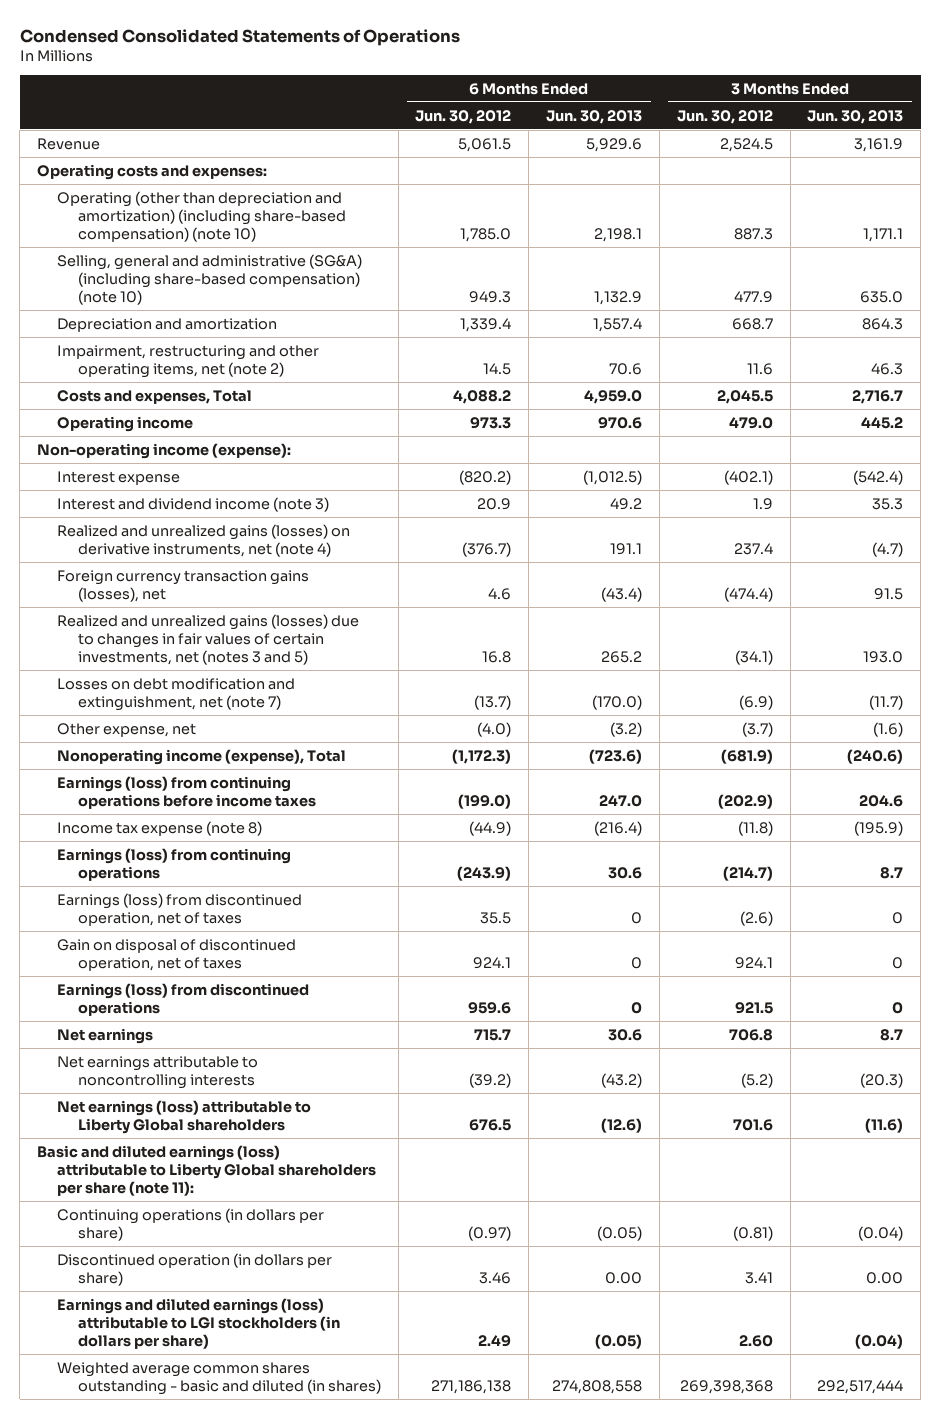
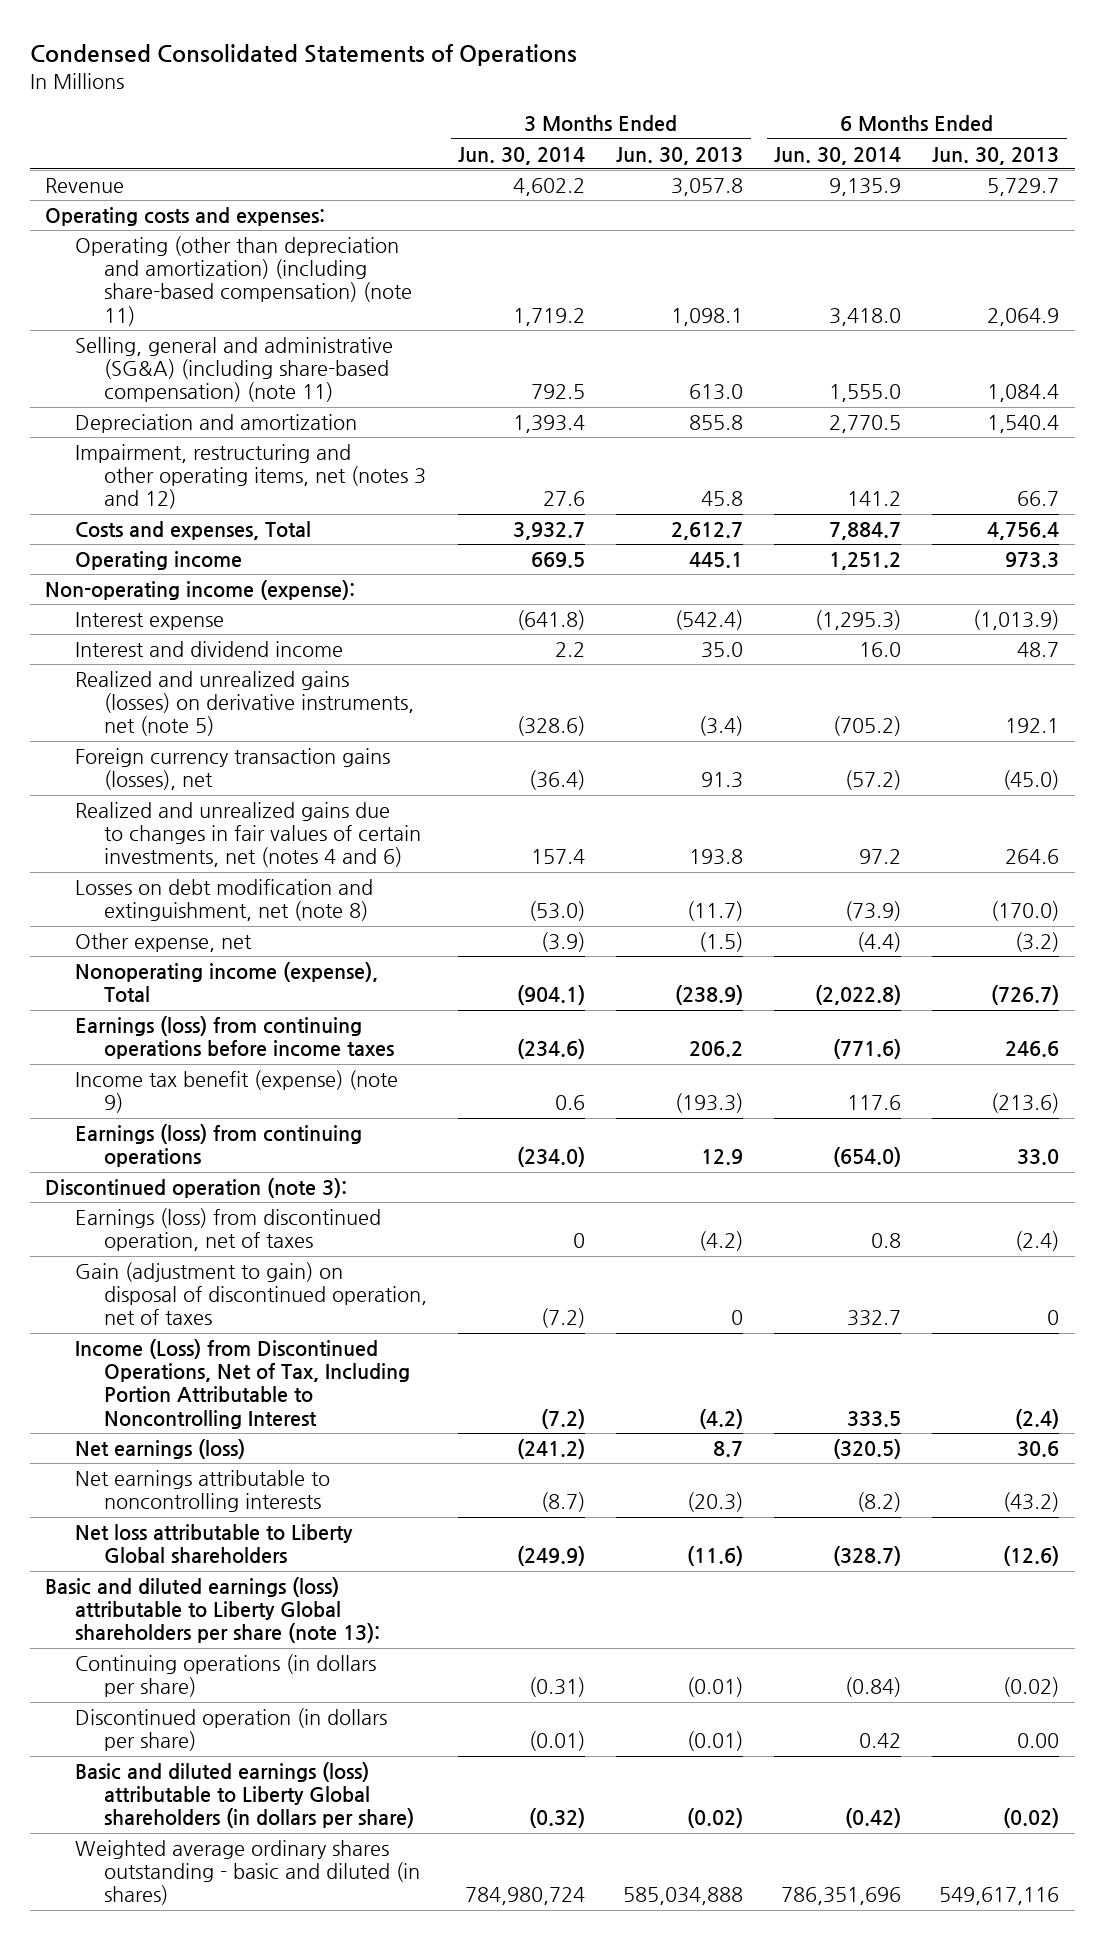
[415,109,512,124] Jun. 30, 2012 -> none
[676,109,773,124] Jun. 30, 2012 -> none
none -> [458,146,586,165] Jun. 30, 2014
none -> [774,146,902,165] Jun. 30, 2014
[586,137,643,152] 5,929.6 -> [987,178,1060,197] 5,729.7
[854,137,904,152] 3,161.9 -> [671,178,744,197] 3,057.8
[57,190,346,243] Operating (other than depreciation and amortization) (including share-based compensation) (note 10) -> [74,236,413,326] Operating (other than depreciation and amortization) (including share-based compensation) (note 11)
[594,228,643,243] 2,198.1 -> [987,307,1060,326] 2,064.9
[863,228,904,243] 1,171.1 -> [671,307,744,326] 1,098.1
[57,253,363,306] Selling, general and administrative (SG&A) (including share-based compensation) (note 10) -> [74,337,393,403] Selling, general and administrative (SG&A) (including share-based compensation) (note 11)
[594,291,643,306] 1,132.9 -> [987,384,1060,403] 1,084.4
[860,291,904,304] 635.0 -> [689,384,744,401] 613.0
[593,317,643,332] 1,557.4 -> [987,415,1060,434] 1,540.4
[862,317,904,330] 864.3 -> [689,415,744,431] 855.8
[57,344,320,378] Impairment, restructuring and other operating items, net (note 2) -> [74,444,427,510] Impairment, restructuring and other operating items, net (notes 3 and 12)
[609,362,643,375] 70.6 -> [1017,491,1060,507] 66.7
[871,362,904,375] 46.3 -> [701,491,744,507] 45.8
[584,389,643,404] 4,959.0 -> [987,522,1060,541] 4,756.4
[852,389,904,404] 2,716.7 -> [671,522,744,541] 2,612.7
[598,416,643,429] 970.6 -> [1005,552,1060,569] 973.3
[861,416,904,429] 445.2 -> [689,552,744,569] 445.1
[583,469,643,485] (1,012.5) -> [973,610,1060,631] (1,013.9)
[57,496,330,512] Interest and dividend income (note 3) -> [74,641,343,658] Interest and dividend income
[610,497,643,510] 49.2 -> [1017,642,1060,658] 48.7
[872,497,904,510] 35.3 -> [701,642,744,659] 35.0
[57,523,351,557] Realized and unrealized gains (losses) on derivative instruments, net (note 4) -> [74,671,415,737] Realized and unrealized gains (losses) on derivative instruments, net (note 5)
[610,542,643,555] 191.1 -> [1005,718,1060,734] 192.1
[872,541,904,557] (4.7) -> [699,716,744,737] (3.4)
[601,586,643,602] (43.4) -> [1003,770,1060,791] (45.0)
[874,587,904,600] 91.5 -> [701,772,744,789] 91.3
[57,613,360,666] Realized and unrealized gains (losses) due to changes in fair values of certain investments, net (notes 3 and 5) -> [74,802,422,868] Realized and unrealized gains due to changes in fair values of certain investments, net (notes 4 and 6)
[601,651,643,664] 265.2 -> [1005,849,1060,865] 264.6
[863,651,904,664] 193.0 -> [689,849,744,866] 193.8
[57,677,296,711] Losses on debt modification and extinguishment, net (note 7) -> [74,879,373,922] Losses on debt modification and extinguishment, net (note 8)
[873,721,904,737] (1.6) -> [699,932,744,953] (1.5)
[589,748,643,764] (723.6) -> [991,985,1060,1006] (726.7)
[847,748,904,764] (240.6) -> [675,985,744,1006] (238.9)
[599,794,643,807] 247.0 -> [1005,1041,1060,1058] 246.6
[859,794,904,807] 204.6 -> [689,1041,744,1058] 206.2
[57,820,263,836] Income tax expense (note 8) -> [74,1070,398,1114] Income tax benefit (expense) (note 9)
[594,820,643,836] (216.4) -> [991,1093,1060,1114] (213.6)
[854,820,904,836] (195.9) -> [675,1093,744,1114] (193.3)
[608,866,643,879] 30.6 -> [1017,1149,1060,1166] 33.0
[880,866,904,879] 8.7 -> [701,1149,744,1166] 12.9
none -> [45,1178,348,1199] Discontinued operation (note 3):
[631,911,643,924] 0 -> [1015,1231,1060,1252] (2.4)
[892,911,904,924] 0 -> [699,1231,744,1252] (4.2)
[57,938,297,971] Gain on disposal of discontinued operation, net of taxes -> [74,1262,428,1326] Gain (adjustment to gain) on disposal of discontinued operation, net of taxes
[57,982,310,1016] Earnings (loss) from discontinued operations -> [74,1339,411,1429] Income (Loss) from Discontinued Operations, Net of Tax, Including Portion Attributable to Noncontrolling Interest
[631,1001,643,1014] 0 -> [1015,1408,1060,1429] (2.4)
[892,1001,904,1014] 0 -> [699,1408,744,1429] (4.2)
[57,1027,154,1044] Net earnings -> [74,1439,245,1460] Net earnings (loss)
[57,1099,312,1134] Net earnings (loss) attributable to Liberty Global shareholders -> [74,1524,353,1564] Net loss attributable to Liberty Global shareholders
[36,1144,377,1197] Basic and diluted earnings (loss) attributable to Liberty Global shareholders per share (note 11): -> [45,1577,380,1644] Basic and diluted earnings (loss) attributable to Liberty Global shareholders per share (note 13):
[597,1225,643,1241] (0.05) -> [1003,1677,1060,1698] (0.02)
[858,1225,904,1241] (0.04) -> [687,1677,744,1698] (0.01)
[866,1271,904,1284] 0.00 -> [687,1731,744,1752] (0.01)
[57,1297,340,1350] Earnings and diluted earnings (loss) attributable to LGI stockholders (in dollars per share) -> [74,1762,415,1829] Basic and diluted earnings (loss) attributable to Liberty Global shareholders (in dollars per share)
[595,1334,643,1350] (0.05) -> [1003,1808,1060,1829] (0.02)
[855,1334,904,1350] (0.04) -> [687,1808,744,1829] (0.02)
[57,1361,381,1395] Weighted average common shares outstanding - basic and diluted (in shares) -> [74,1840,421,1906] Weighted average ordinary shares outstanding - basic and diluted (in shares)
[552,1379,643,1394] 274,808,558 -> [939,1887,1060,1906] 549,617,116
[817,1379,904,1394] 292,517,444 -> [623,1887,744,1906] 585,034,888

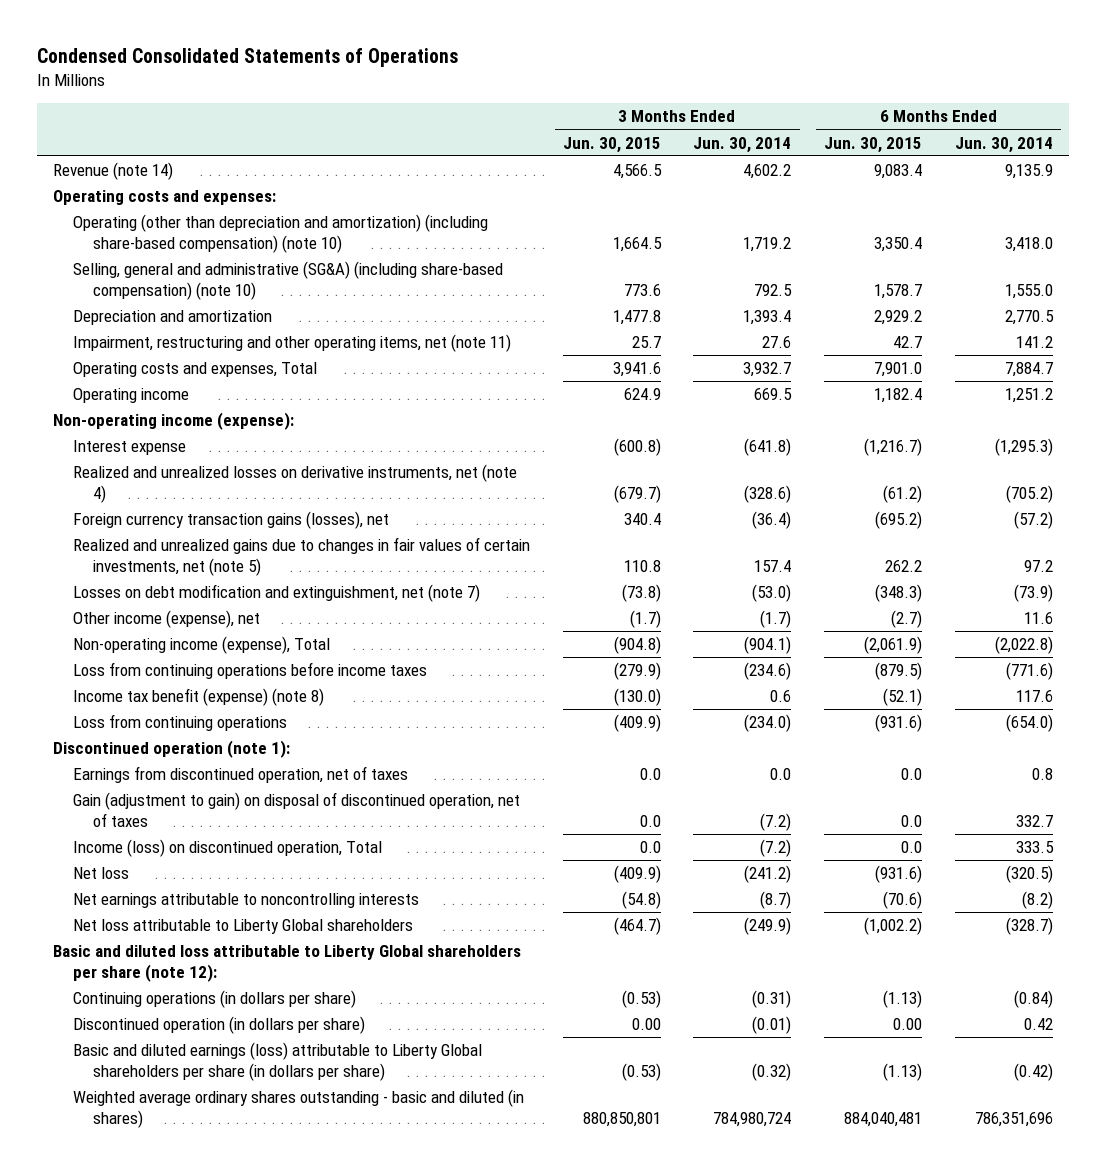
[616,146,744,165] Jun. 30, 2013 -> none
[932,146,1060,165] Jun. 30, 2013 -> none
none -> [562,136,661,153] Jun. 30, 2015
none -> [824,136,923,153] Jun. 30, 2015
[45,178,125,194] Revenue -> [53,162,174,181] Revenue (note 14)
[74,236,413,326] Operating (other than depreciation and amortization) (including share-based compensation) (note 11) -> [73,214,489,253] Operating (other than depreciation and amortization) (including share-based compensation) (note 10)
[74,337,393,403] Selling, general and administrative (SG&A) (including share-based compensation) (note 11) -> [73,261,504,300] Selling, general and administrative (SG&A) (including share-based compensation) (note 10)
[74,444,427,510] Impairment, restructuring and other operating items, net (notes 3 and 12) -> [73,334,512,353] Impairment, restructuring and other operating items, net (note 11)
[74,521,311,541] Costs and expenses, Total -> [73,362,318,378] Operating costs and expenses, Total
[74,641,343,658] Interest and dividend income -> none
[74,671,415,737] Realized and unrealized gains (losses) on derivative instruments, net (note 5) -> [73,464,518,503] Realized and unrealized losses on derivative instruments, net (note 4)
[74,802,422,868] Realized and unrealized gains due to changes in fair values of certain investments, net (notes 4 and 6) -> [73,537,531,576] Realized and unrealized gains due to changes in fair values of certain investments, net (note 5)
[74,879,373,922] Losses on debt modification and extinguishment, net (note 8) -> [73,584,481,603] Losses on debt modification and extinguishment, net (note 7)
[74,933,252,953] Other expense, net -> [73,610,261,629] Other income (expense), net
[541,932,586,953] (3.9) -> [760,610,792,629] (1.7)
[857,932,902,953] (4.4) -> [1023,612,1053,625] 11.6
[74,962,378,1003] Nonoperating income (expense), Total -> [73,636,331,655] Non-operating income (expense), Total
[74,1016,395,1060] Earnings (loss) from continuing operations before income taxes -> [73,662,428,680] Loss from continuing operations before income taxes
[74,1070,398,1114] Income tax benefit (expense) (note 9) -> [73,688,325,707] Income tax benefit (expense) (note 8)
[74,1124,362,1168] Earnings (loss) from continuing operations -> [73,714,288,732] Loss from continuing operations
[45,1178,348,1199] Discontinued operation (note 3): -> [53,740,291,759] Discontinued operation (note 1):
[74,1208,381,1252] Earnings (loss) from discontinued operation, net of taxes -> [73,766,409,784] Earnings from discontinued operation, net of taxes
[573,1233,586,1249] 0 -> [770,768,792,781] 0.0
[74,1339,411,1429] Income (Loss) from Discontinued Operations, Net of Tax, Including Portion Attributable to Noncontrolling Interest -> [73,839,383,858] Income (loss) on discontinued operation, Total
[74,1439,245,1460] Net earnings (loss) -> [73,867,130,880] Net loss
[45,1577,380,1644] Basic and diluted earnings (loss) attributable to Liberty Global shareholders per share (note 13): -> [53,945,522,982] Basic and diluted loss attributable to Liberty Global shareholders per share (note 12):
[74,1762,415,1829] Basic and diluted earnings (loss) attributable to Liberty Global shareholders (in dollars per share) -> [73,1042,483,1081] Basic and diluted earnings (loss) attributable to Liberty Global shareholders per share (in dollars per share)

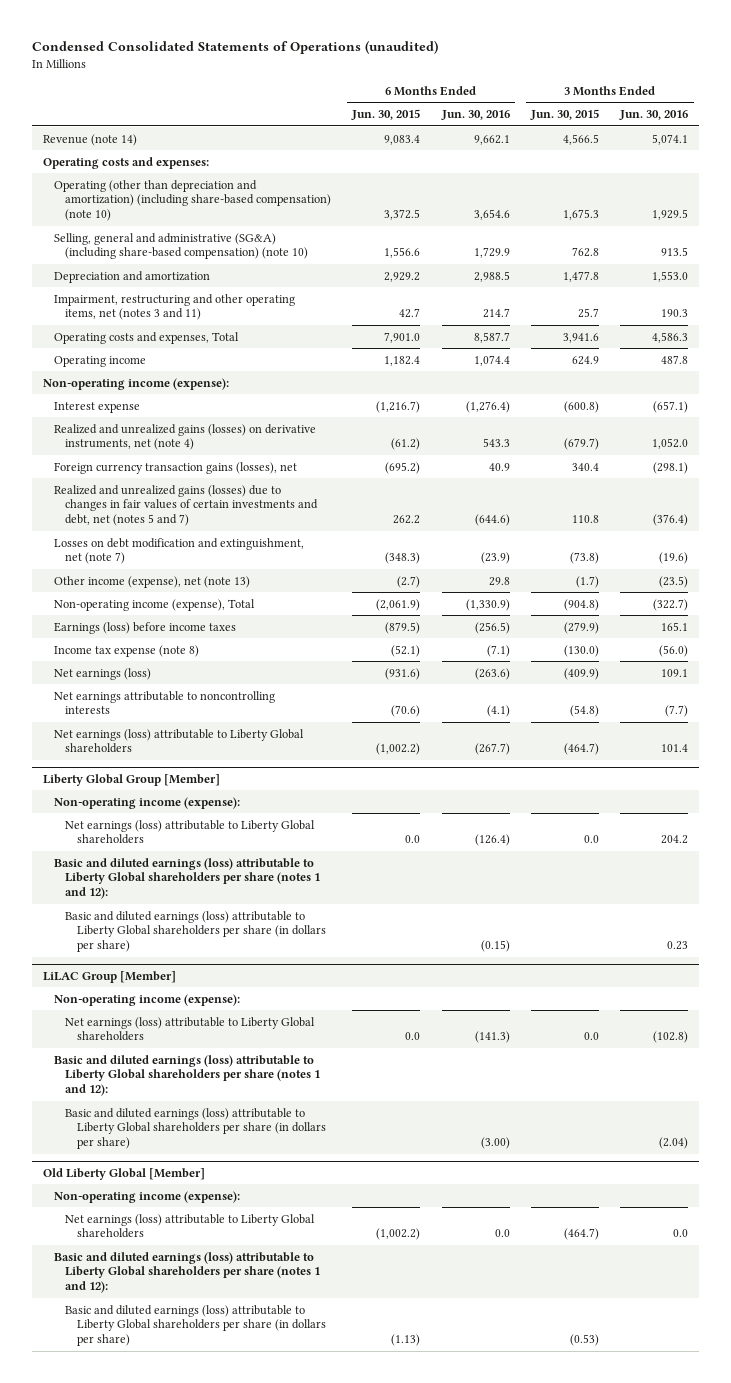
[37,48,459,68] Condensed Consolidated Statements of Operations -> [31,40,438,55] Condensed Consolidated Statements of Operations (unaudited)
[693,136,792,153] Jun. 30, 2014 -> none
[954,136,1053,153] Jun. 30, 2014 -> none
none -> [440,110,510,121] Jun. 30, 2016
none -> [619,110,689,121] Jun. 30, 2016
[612,236,662,252] 1,664.5 -> [563,209,600,221] 1,675.3
[874,236,923,252] 3,350.4 -> [384,209,421,221] 3,372.5
[623,283,661,296] 773.6 -> [572,247,600,258] 762.8
[874,283,923,299] 1,578.7 -> [384,247,421,259] 1,556.6
[73,334,512,353] Impairment, restructuring and other operating items, net (note 11) -> [53,293,295,321] Impairment, restructuring and other operating items, net (notes 3 and 11)
[73,464,518,503] Realized and unrealized losses on derivative instruments, net (note 4) -> [53,423,316,451] Realized and unrealized gains (losses) on derivative instruments, net (note 4)
[73,537,531,576] Realized and unrealized gains due to changes in fair values of certain investments, net (note 5) -> [53,484,319,527] Realized and unrealized gains (losses) due to changes in fair values of certain investments and debt, net (notes 5 and 7)
[73,610,261,629] Other income (expense), net -> [53,575,250,588] Other income (expense), net (note 13)
[73,714,288,732] Loss from continuing operations -> none
[53,740,291,759] Discontinued operation (note 1): -> none
[73,766,409,784] Earnings from discontinued operation, net of taxes -> none
[73,792,521,827] Gain (adjustment to gain) on disposal of discontinued operation, net of taxes -> none
[73,839,383,858] Income (loss) on discontinued operation, Total -> none
[73,662,428,680] Loss from continuing operations before income taxes -> [53,621,236,634] Earnings (loss) before income taxes
[73,688,325,707] Income tax benefit (expense) (note 8) -> [53,644,199,657] Income tax expense (note 8)
[73,867,130,880] Net loss -> [53,667,151,680] Net earnings (loss)
[73,990,357,1009] Continuing operations (in dollars per share) -> none
[73,1016,366,1035] Discontinued operation (in dollars per share) -> none
[73,919,414,935] Net loss attributable to Liberty Global shareholders -> [53,728,304,754] Net earnings (loss) attributable to Liberty Global shareholders
none -> [42,773,220,786] Liberty Global Group [Member]
none -> [53,796,240,809] Non-operating income (expense):
none -> [65,819,316,845] Net earnings (loss) attributable to Liberty Global shareholders
[53,945,522,982] Basic and diluted loss attributable to Liberty Global shareholders per share (note 12): -> [53,857,321,900] Basic and diluted earnings (loss) attributable to Liberty Global shareholders per share (notes 1 and 12):
none -> [65,910,326,953] Basic and diluted earnings (loss) attributable to Liberty Global shareholders per share (in dollars per share)
none -> [42,970,176,983] LiLAC Group [Member]
none -> [53,993,240,1006] Non-operating income (expense):
none -> [65,1016,316,1042] Net earnings (loss) attributable to Liberty Global shareholders
none -> [53,1054,321,1097] Basic and diluted earnings (loss) attributable to Liberty Global shareholders per share (notes 1 and 12):
none -> [65,1107,326,1150] Basic and diluted earnings (loss) attributable to Liberty Global shareholders per share (in dollars per share)
none -> [42,1167,205,1180] Old Liberty Global [Member]
none -> [53,1190,240,1203] Non-operating income (expense):
none -> [65,1213,316,1239] Net earnings (loss) attributable to Liberty Global shareholders
none -> [53,1251,321,1294] Basic and diluted earnings (loss) attributable to Liberty Global shareholders per share (notes 1 and 12):
[73,1089,525,1128] Weighted average ordinary shares outstanding - basic and diluted (in shares) -> none

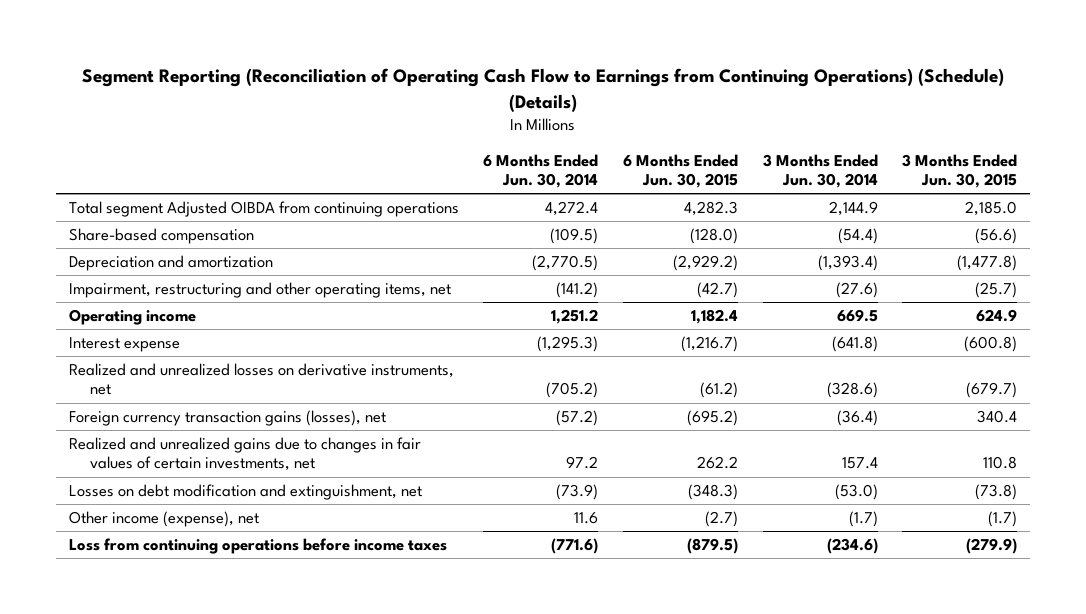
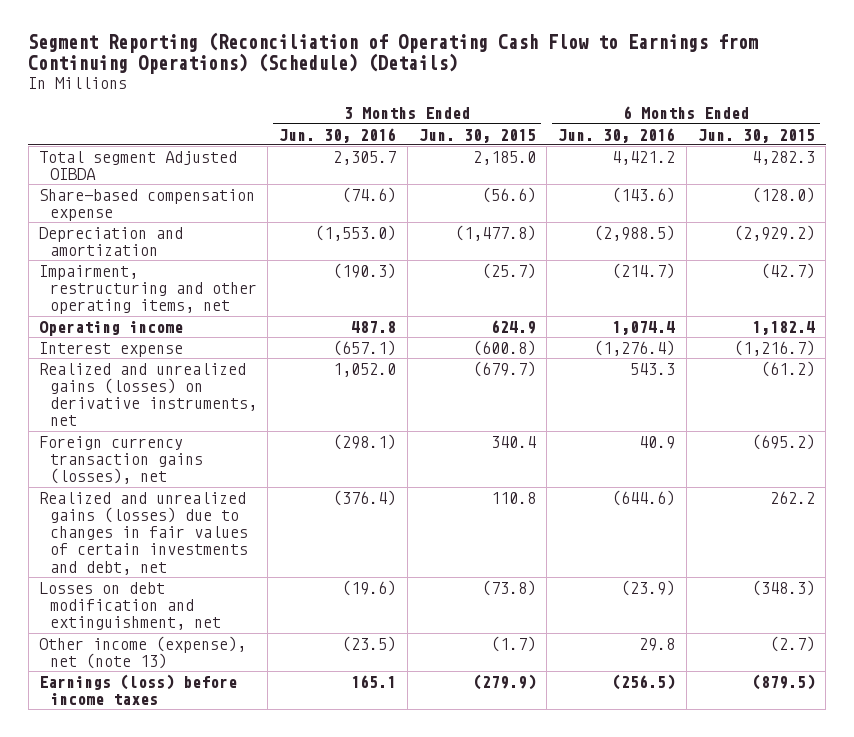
[483,153,599,189] 6 Months Ended Jun. 30, 2014 -> none
[762,153,878,189] 3 Months Ended Jun. 30, 2014 -> none
none -> [279,127,397,143] Jun. 30, 2016
none -> [558,127,676,143] Jun. 30, 2016
[68,201,459,218] Total segment Adjusted OIBDA from continuing operations -> [39,150,238,181] Total segment Adjusted OIBDA
[68,228,254,245] Share-based compensation -> [39,188,256,222] Share-based compensation expense
[68,363,454,396] Realized and unrealized losses on derivative instruments, net -> [39,362,257,427] Realized and unrealized gains (losses) on derivative instruments, net
[68,437,421,472] Realized and unrealized gains due to changes in fair values of certain investments, net -> [39,491,248,575] Realized and unrealized gains (losses) due to changes in fair values of certain investments and debt, net
[68,511,259,528] Other income (expense), net -> [39,635,247,670] Other income (expense), net (note 13)
[68,538,447,555] Loss from continuing operations before income taxes -> [39,673,238,706] Earnings (loss) before income taxes

